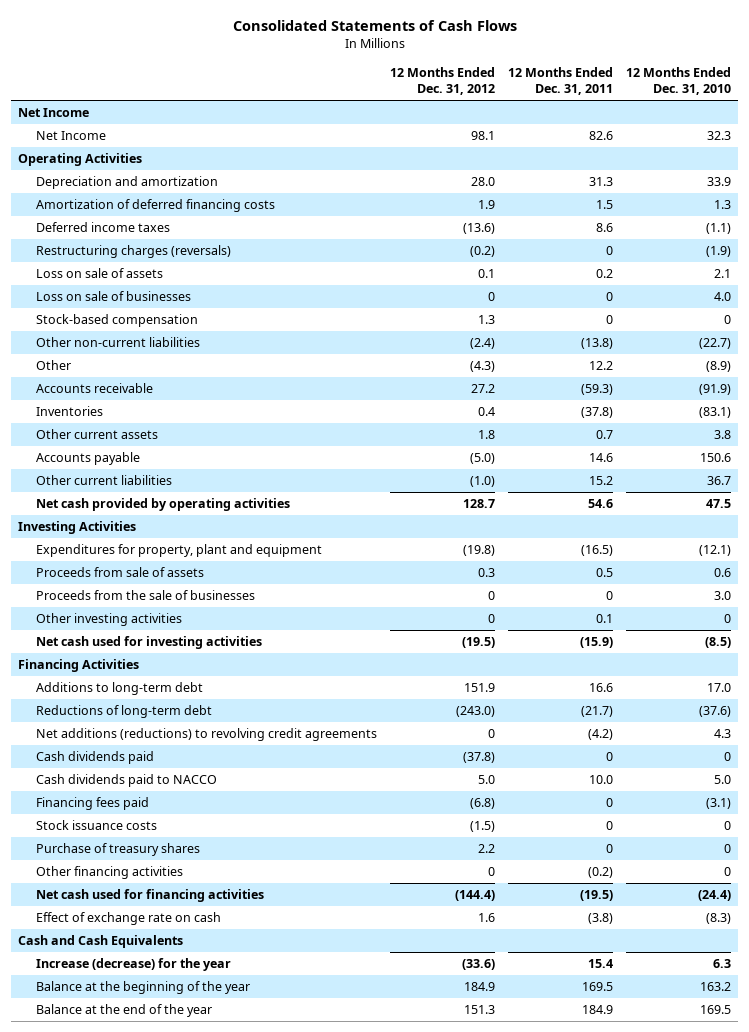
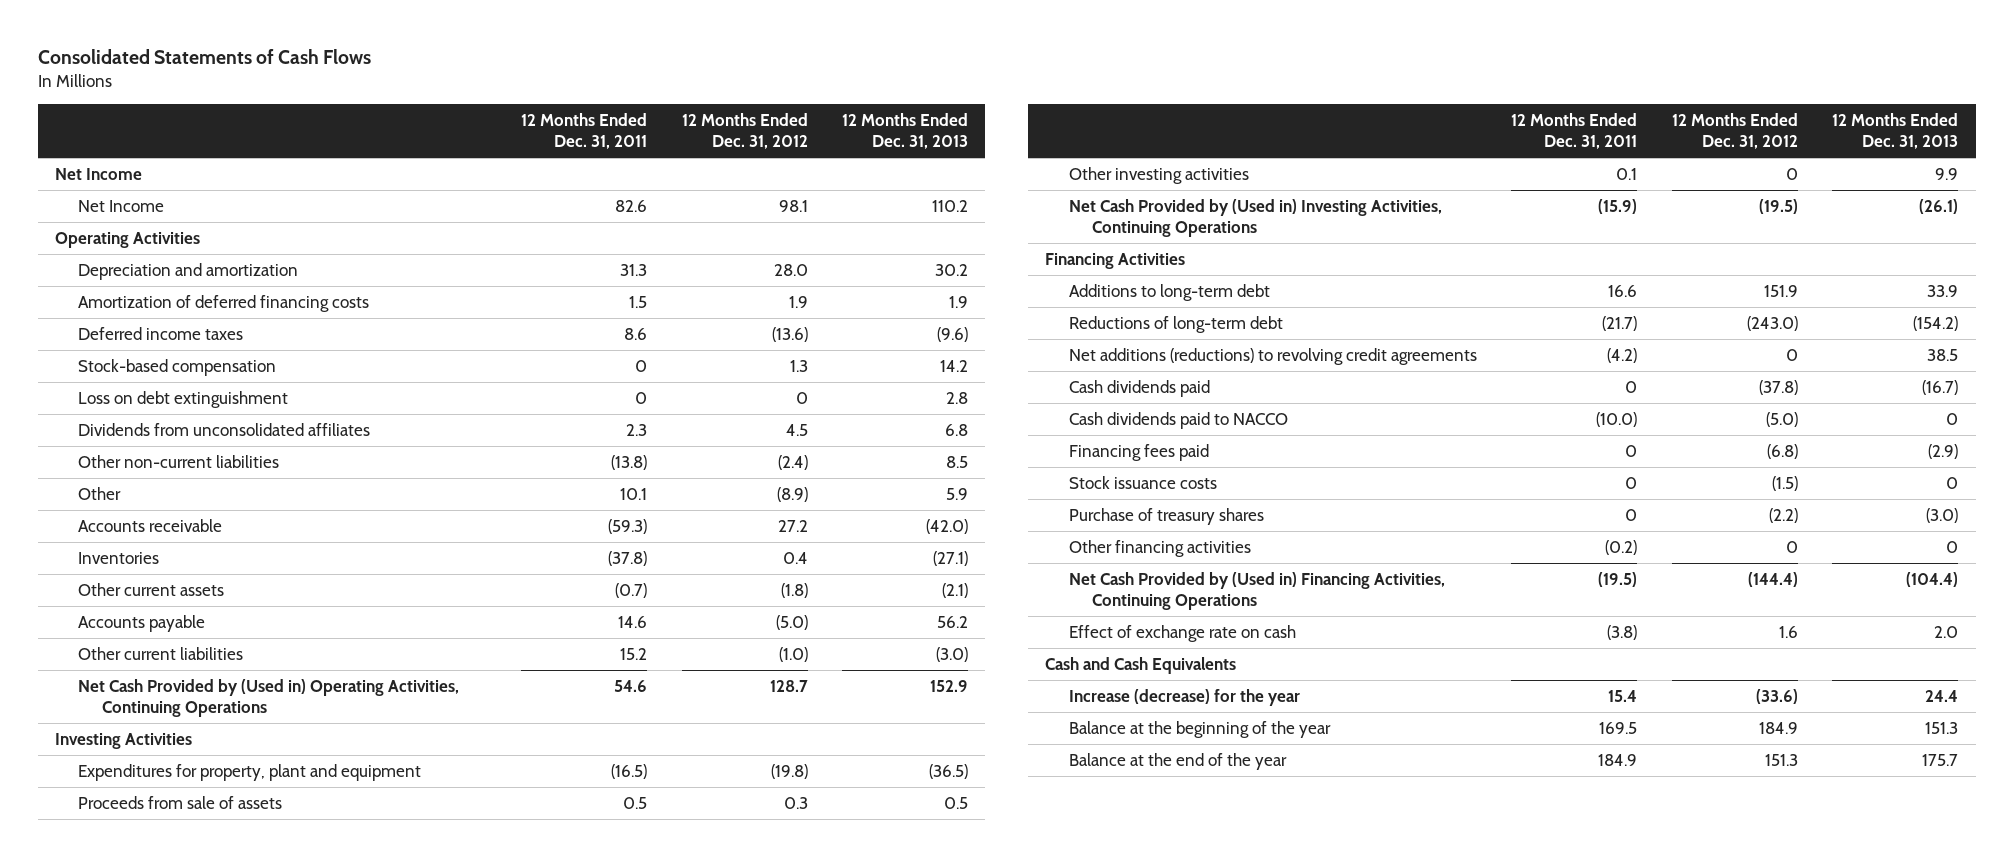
[626,66,732,95] 12 Months Ended Dec. 31, 2010 -> none
none -> [842,113,969,150] 12 Months Ended Dec. 31, 2013
[36,245,232,259] Restructuring charges (reversals) -> none
[36,268,164,279] Loss on sale of assets -> none
[36,291,192,302] Loss on sale of businesses -> none
none -> [78,390,289,408] Loss on debt extinguishment
none -> [78,422,371,436] Dividends from unconsolidated affiliates
[470,361,496,373] (4.3) -> [776,486,808,502] (8.9)
[589,361,614,371] 12.2 -> [619,487,647,500] 10.1
[478,430,496,440] 1.8 -> [780,582,808,598] (1.8)
[596,430,614,440] 0.7 -> [614,582,647,598] (0.7)
[36,498,291,512] Net cash provided by operating activities -> [78,678,460,717] Net Cash Provided by (Used in) Operating Activities, Continuing Operations
[36,590,256,601] Proceeds from the sale of businesses -> none
[36,636,263,650] Net cash used for investing activities -> [1068,198,1442,237] Net Cash Provided by (Used in) Investing Activities, Continuing Operations
[478,775,496,785] 5.0 -> [1765,411,1798,427] (5.0)
[589,775,614,785] 10.0 -> [1596,411,1638,427] (10.0)
[478,844,496,854] 2.2 -> [1768,507,1798,523] (2.2)
[36,889,265,903] Net cash used for financing activities -> [1068,571,1445,610] Net Cash Provided by (Used in) Financing Activities, Continuing Operations

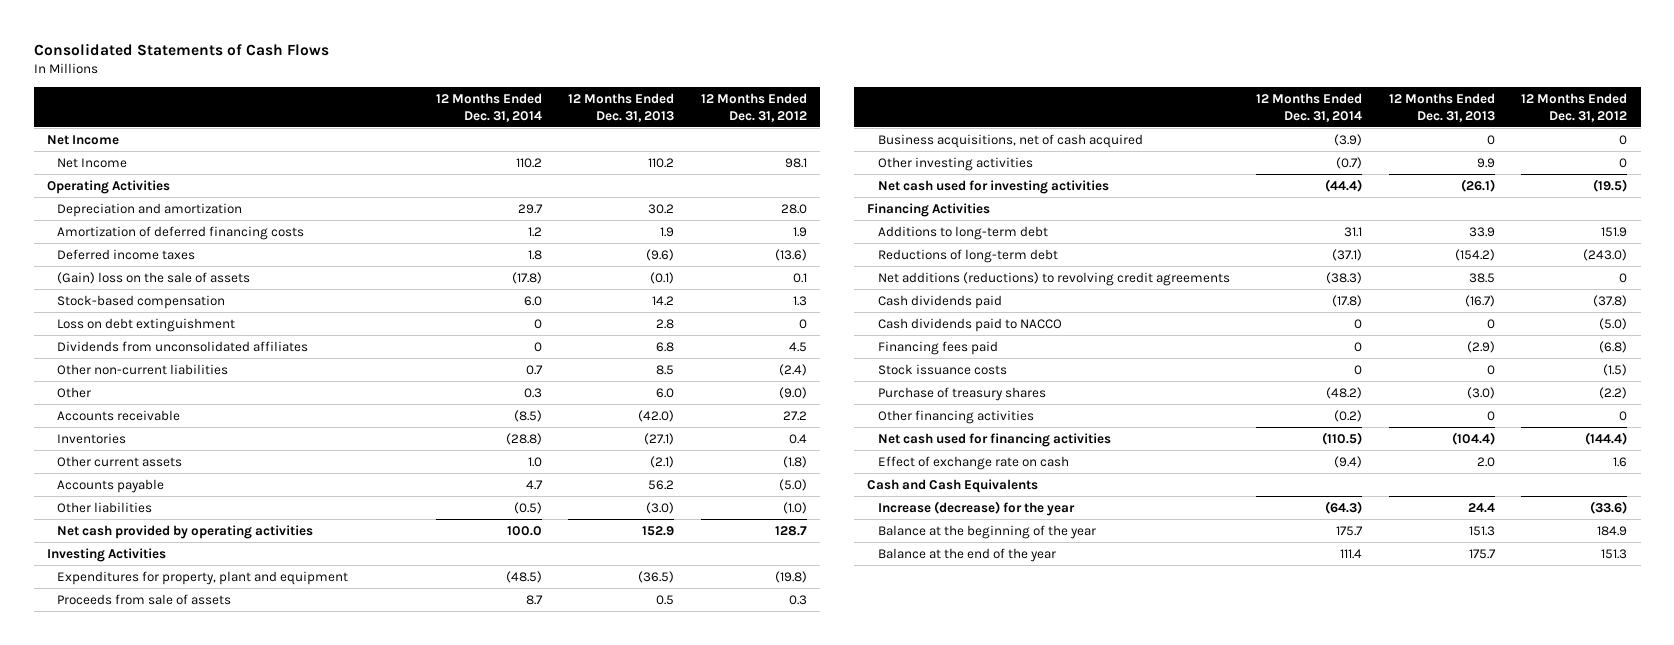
[520,113,647,150] 12 Months Ended Dec. 31, 2011 -> none
none -> [435,92,542,122] 12 Months Ended Dec. 31, 2014
none -> [57,271,251,284] (Gain) loss on the sale of assets
[776,486,808,502] (8.9) -> [778,386,807,399] (9.0)
[946,487,969,500] 5.9 -> [656,387,675,398] 6.0
[78,646,244,660] Other current liabilities -> [57,501,153,513] Other liabilities
[78,678,460,717] Net Cash Provided by (Used in) Operating Activities, Continuing Operations -> [57,524,314,539] Net cash provided by operating activities
none -> [877,133,1143,148] Business acquisitions, net of cash acquired
[1068,198,1442,237] Net Cash Provided by (Used in) Investing Activities, Continuing Operations -> [877,179,1109,194] Net cash used for investing activities
[1068,571,1445,610] Net Cash Provided by (Used in) Financing Activities, Continuing Operations -> [877,432,1111,447] Net cash used for financing activities

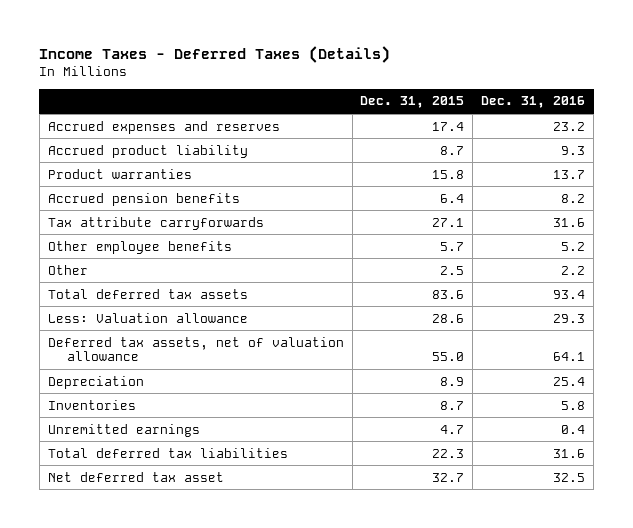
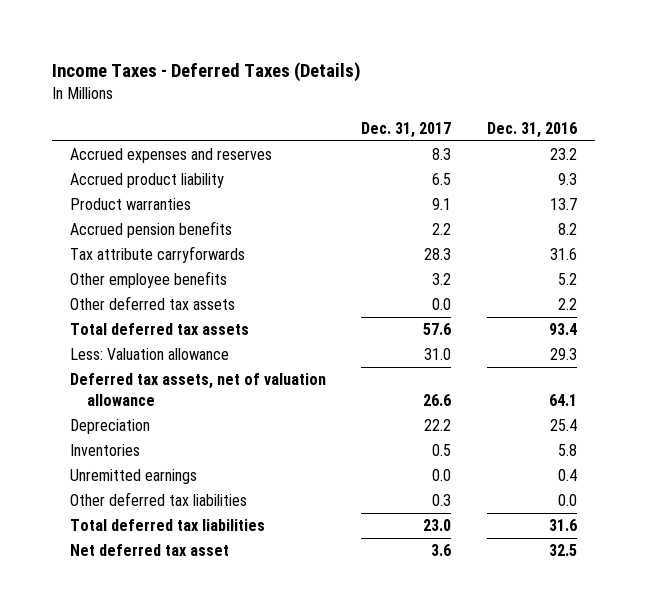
[360,96,465,109] Dec. 31, 2015 -> none
none -> [361,121,452,138] Dec. 31, 2017
[47,264,88,275] Other -> [70,296,236,311] Other deferred tax assets
none -> [70,492,248,507] Other deferred tax liabilities

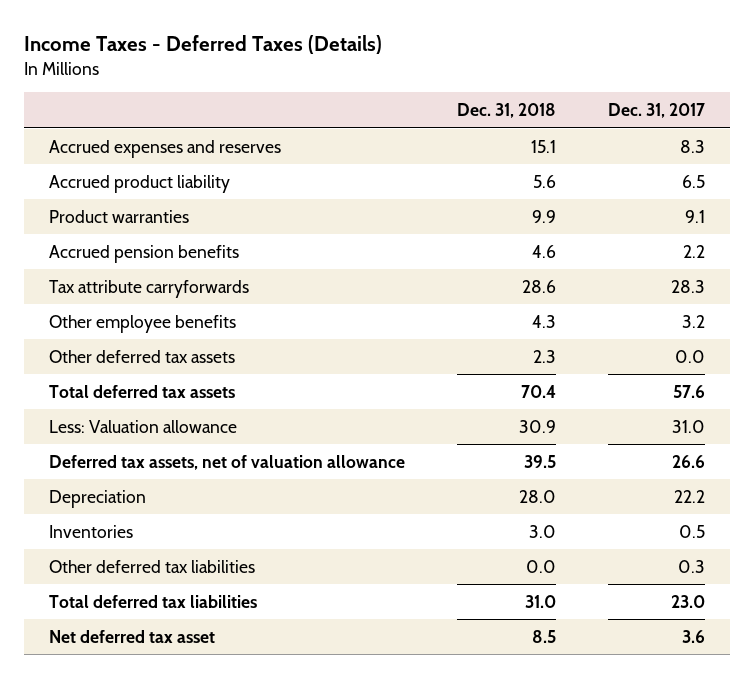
[486,121,577,138] Dec. 31, 2016 -> none
none -> [457,103,557,119] Dec. 31, 2018
[70,469,198,485] Unremitted earnings -> none

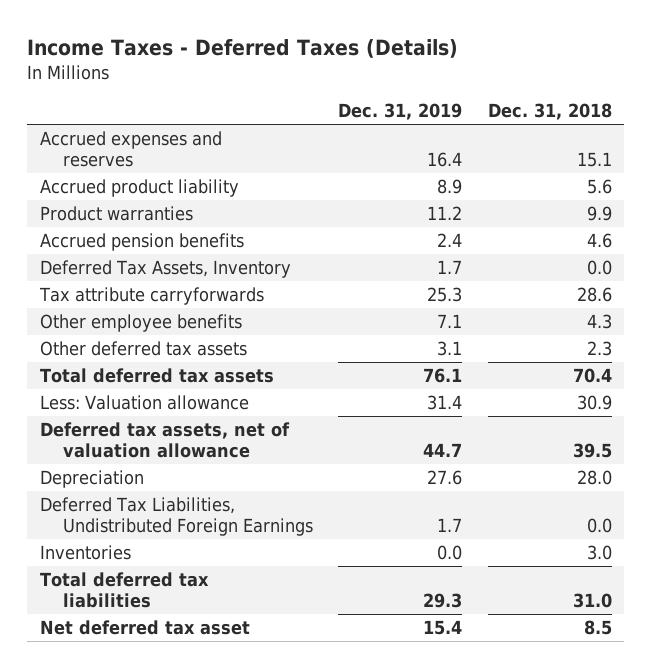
[607,103,705,119] Dec. 31, 2017 -> none
none -> [338,103,463,121] Dec. 31, 2019
none -> [39,259,291,278] Deferred Tax Assets, Inventory
none -> [39,496,314,537] Deferred Tax Liabilities, Undistributed Foreign Earnings
[49,559,256,573] Other deferred tax liabilities -> none

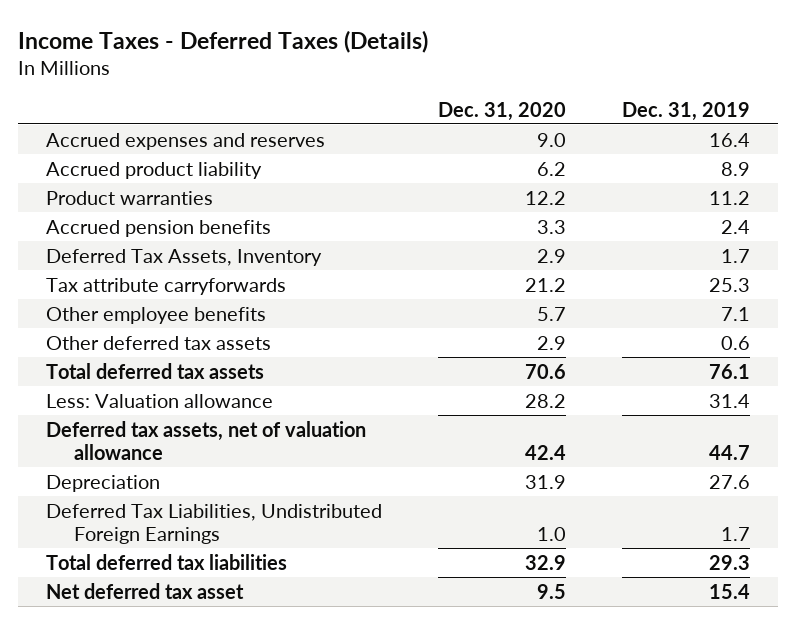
[487,103,612,121] Dec. 31, 2018 -> none
none -> [437,101,566,121] Dec. 31, 2020
[437,340,463,356] 3.1 -> [720,335,750,350] 0.6
[39,544,131,560] Inventories -> none

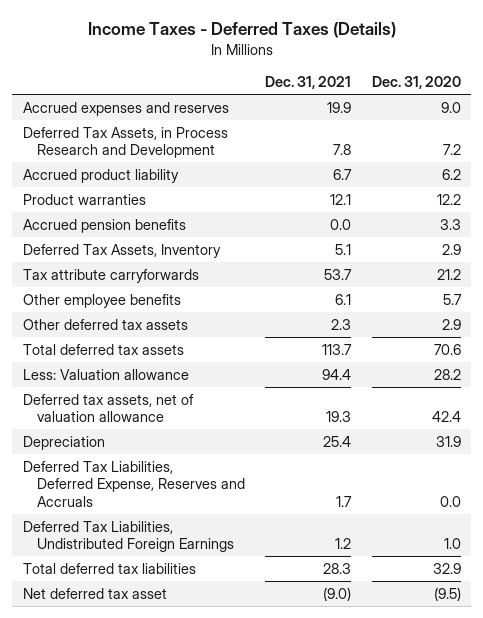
[621,101,750,121] Dec. 31, 2019 -> none
none -> [265,76,352,90] Dec. 31, 2021
none -> [22,126,228,159] Deferred Tax Assets, in Process Research and Development
none -> [22,460,245,507] Deferred Tax Liabilities, Deferred Expense, Reserves and Accruals
[536,583,566,599] 9.5 -> [433,586,461,601] (9.5)

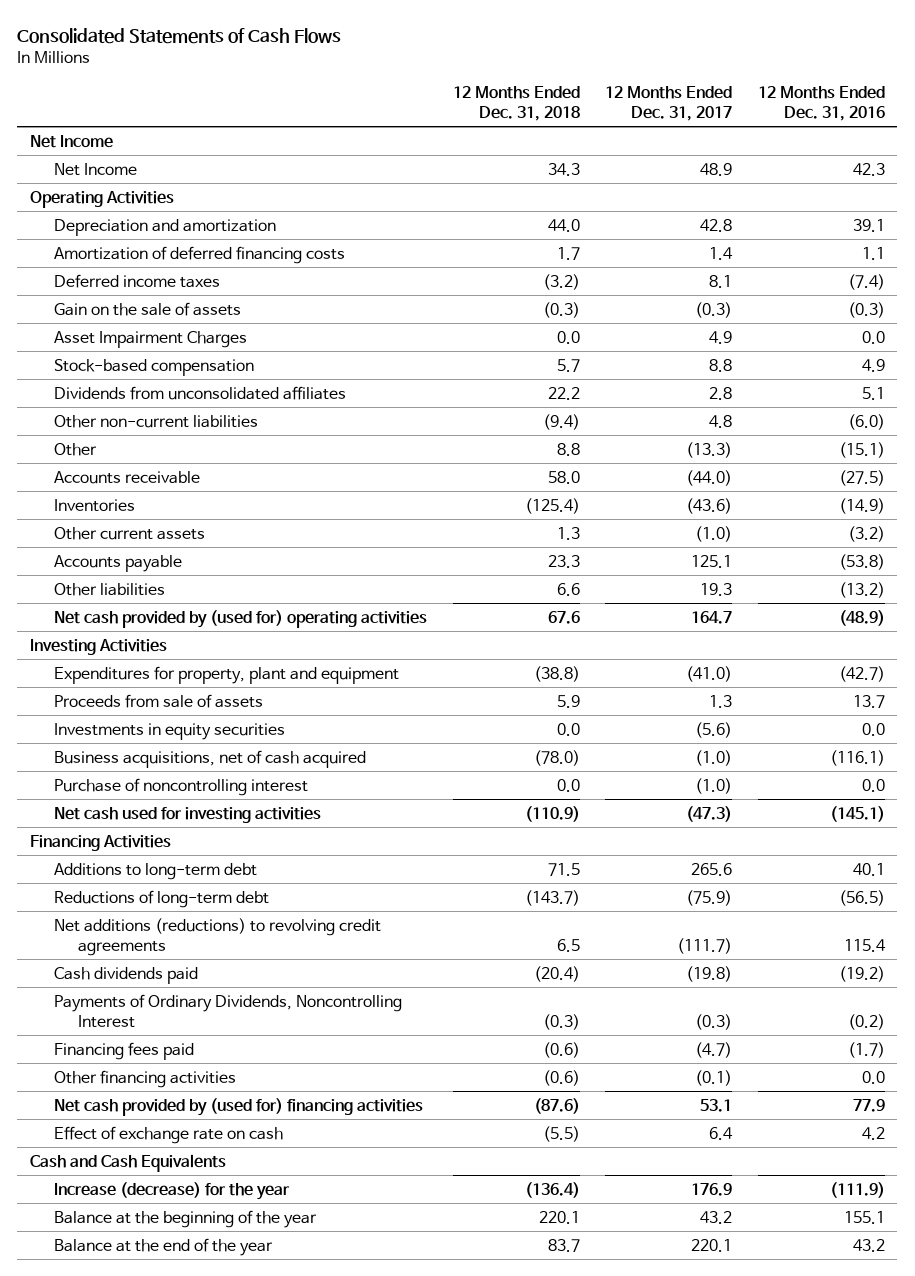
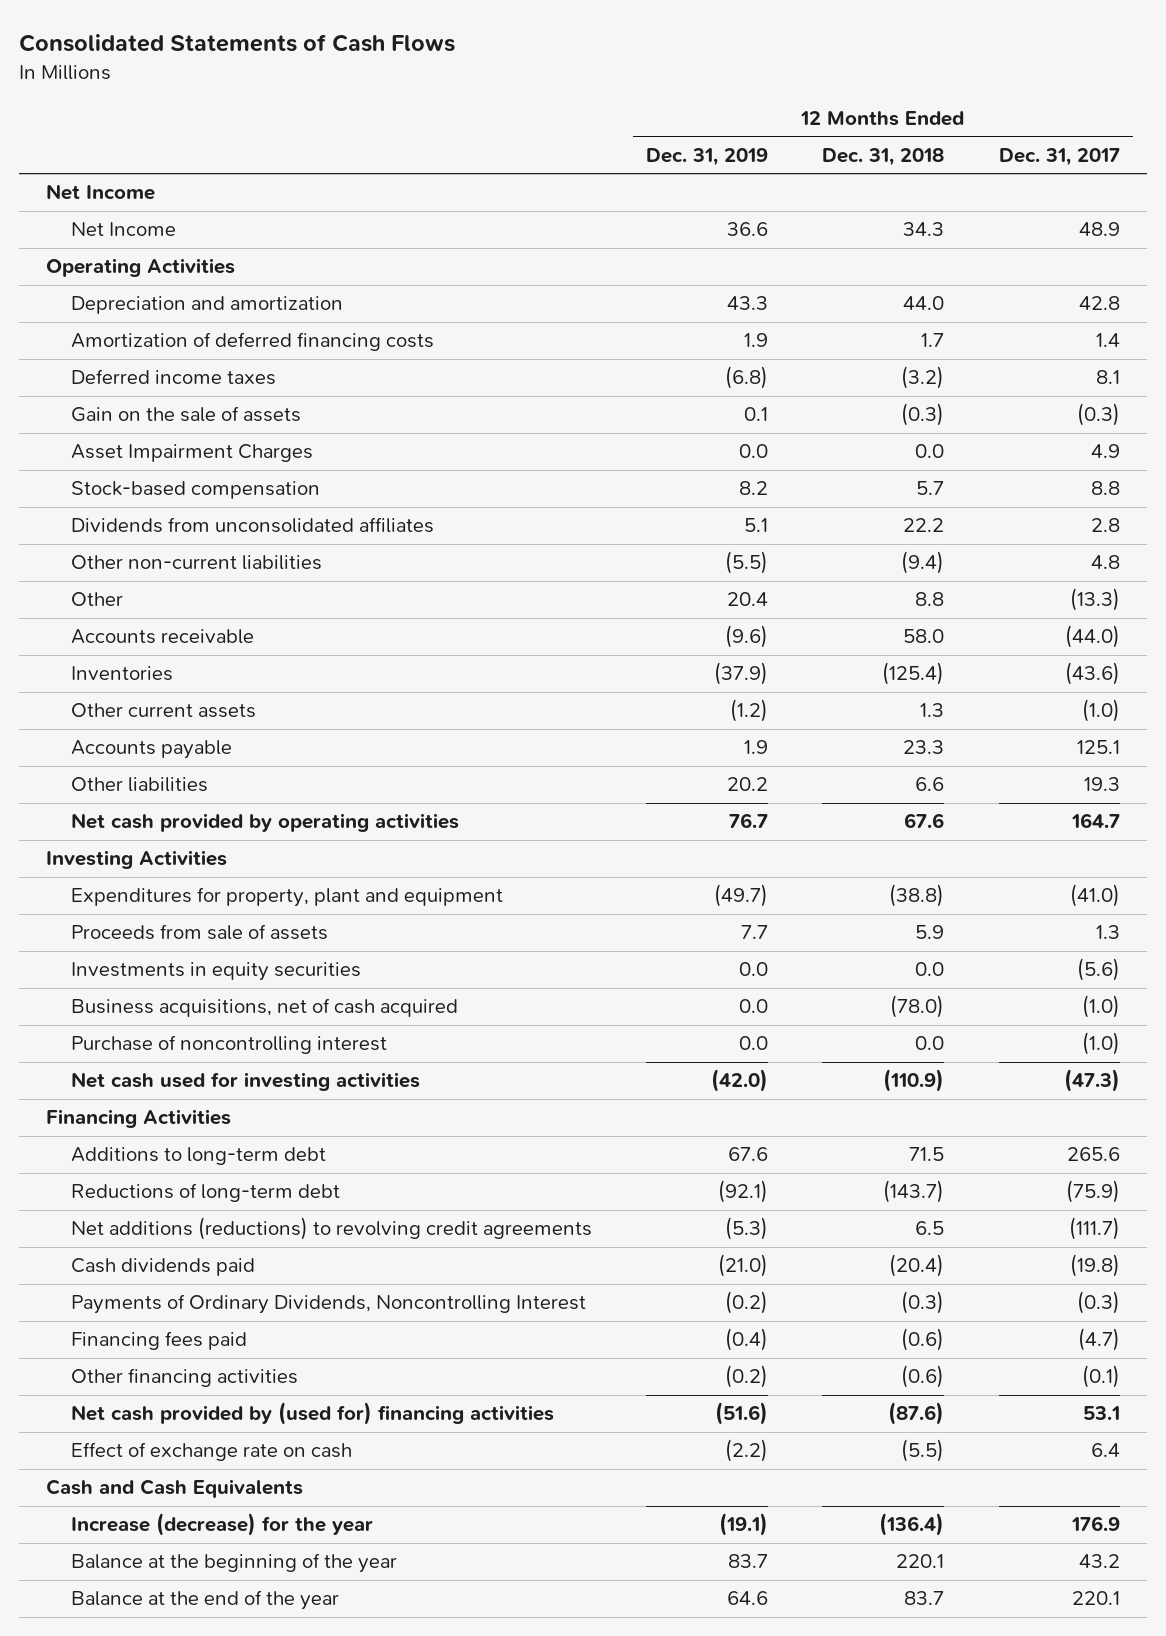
[757,85,885,121] 12 Months Ended Dec. 31, 2016 -> none
none -> [646,147,769,166] Dec. 31, 2019
[53,609,427,628] Net cash provided by (used for) operating activities -> [70,813,459,833] Net cash provided by operating activities

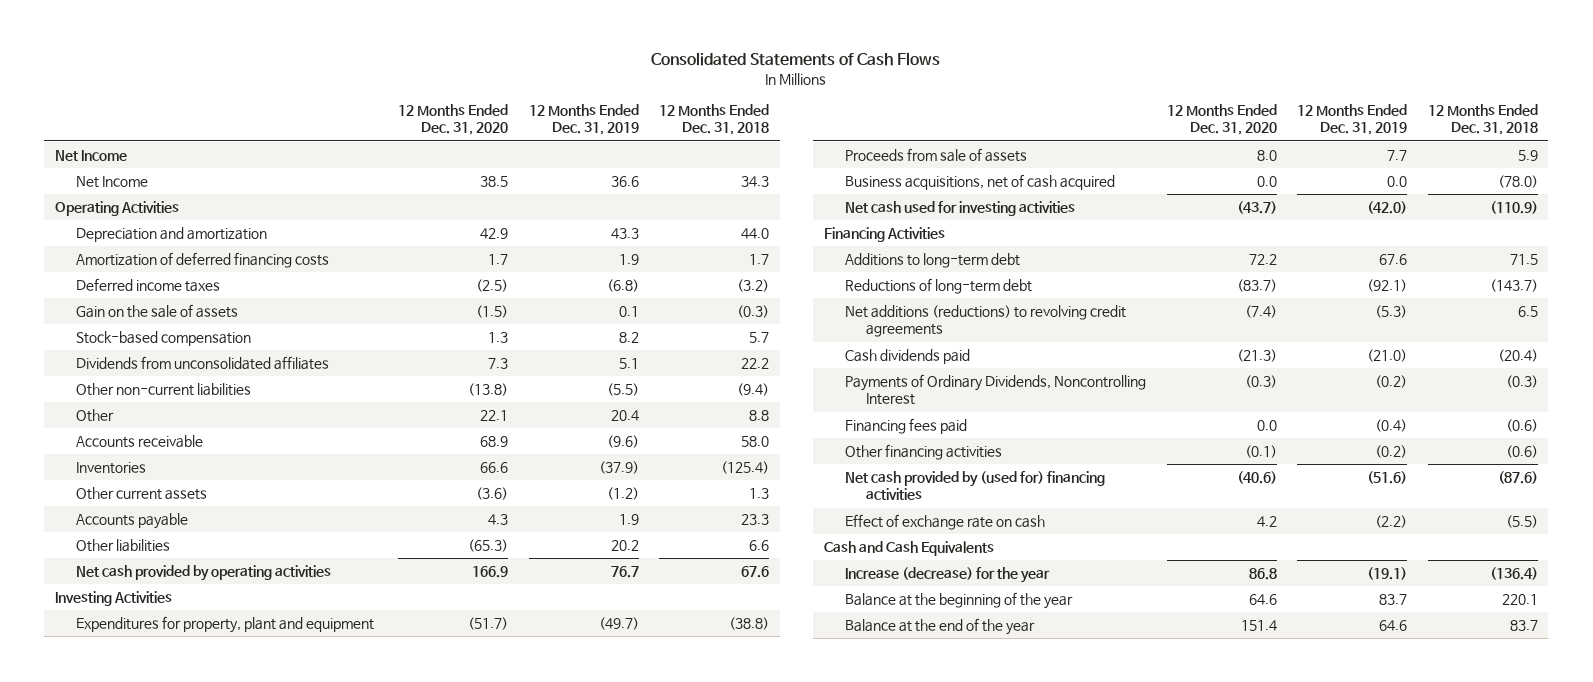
[998,147,1120,166] Dec. 31, 2017 -> none
none -> [397,104,508,136] 12 Months Ended Dec. 31, 2020
[70,444,313,463] Asset Impairment Charges -> none
[70,962,361,982] Investments in equity securities -> none
[70,1035,387,1055] Purchase of noncontrolling interest -> none

